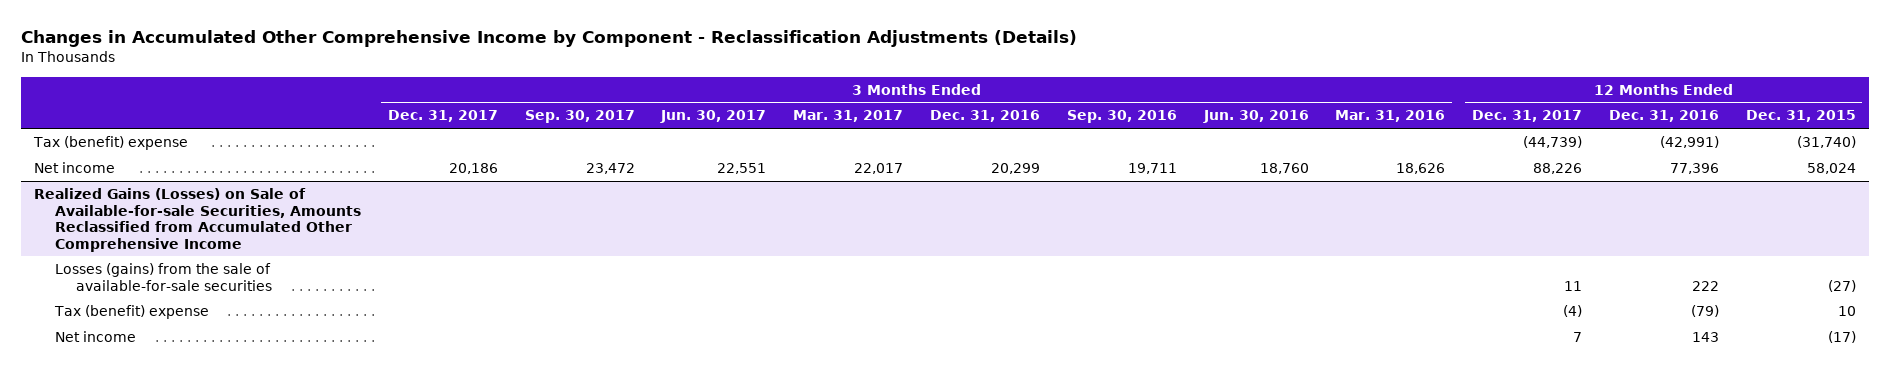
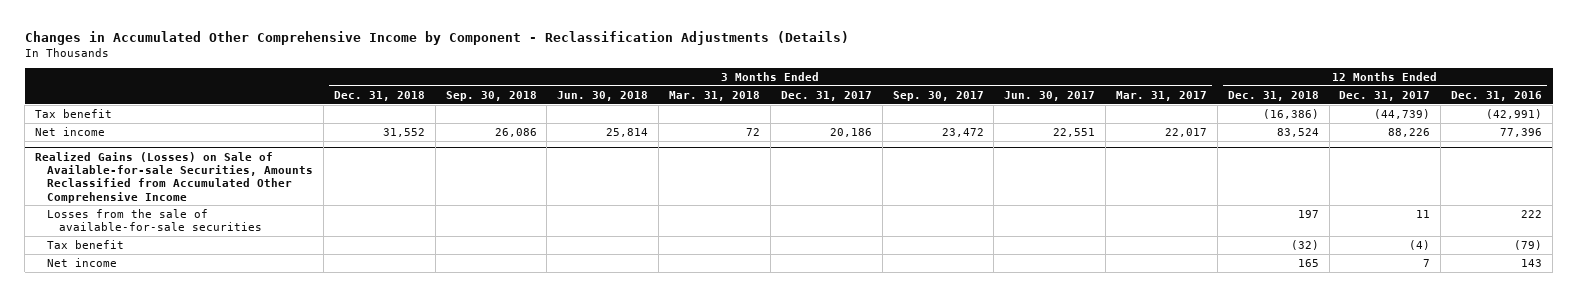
[930,110,1041,123] Dec. 31, 2016 -> none
[1066,110,1177,124] Sep. 30, 2016 -> none
[1202,110,1309,124] Jun. 30, 2016 -> none
[1335,110,1446,123] Mar. 31, 2016 -> none
[1745,110,1856,123] Dec. 31, 2015 -> none
none -> [333,90,425,101] Dec. 31, 2018
none -> [445,90,537,101] Sep. 30, 2018
none -> [557,90,649,101] Jun. 30, 2018
none -> [669,90,761,101] Mar. 31, 2018
none -> [1227,90,1319,101] Dec. 31, 2018
[33,136,189,151] Tax (benefit) expense -> [34,108,112,118] Tax benefit
[55,263,272,291] Losses (gains) from the sale of available-for-sale securities -> [47,208,263,232] Losses from the sale of available-for-sale securities
[54,305,210,320] Tax (benefit) expense -> [47,239,125,249] Tax benefit

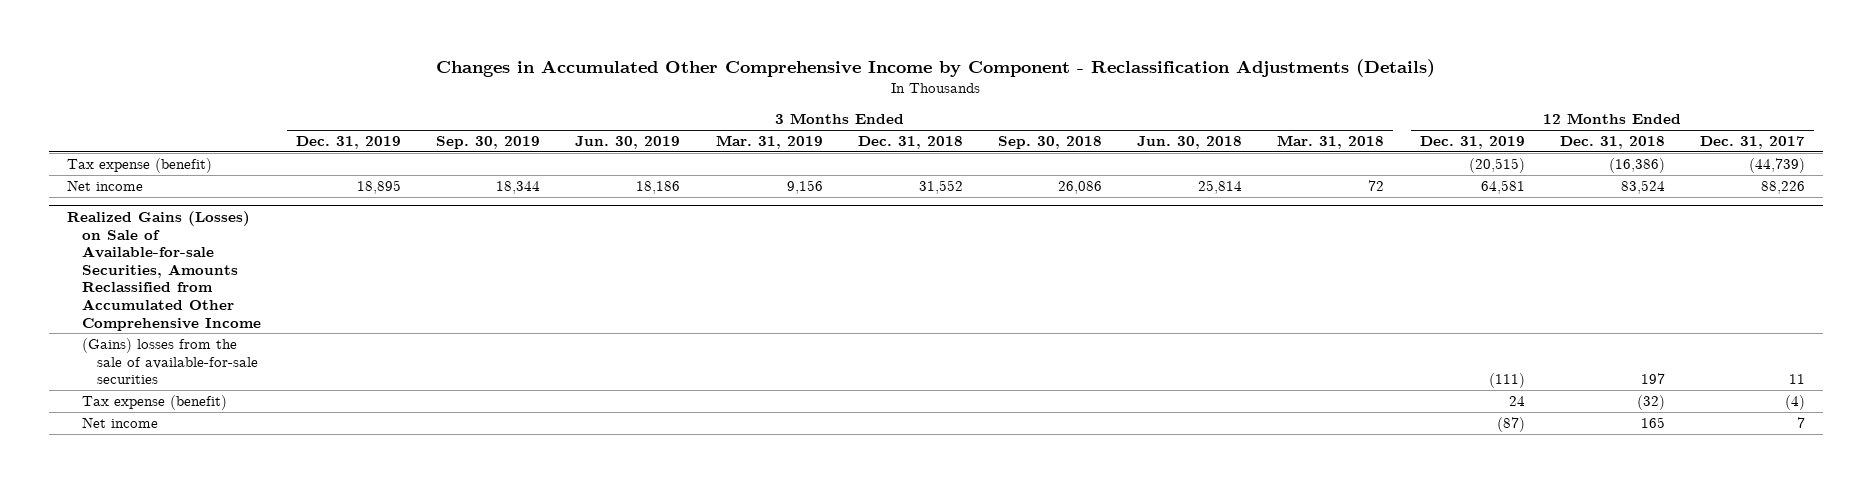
[780,90,872,101] Dec. 31, 2017 -> none
[892,90,984,101] Sep. 30, 2017 -> none
[1004,90,1096,101] Jun. 30, 2017 -> none
[1116,90,1208,101] Mar. 31, 2017 -> none
[1451,90,1543,101] Dec. 31, 2016 -> none
none -> [295,136,401,150] Dec. 31, 2019
none -> [436,136,541,150] Sep. 30, 2019
none -> [575,136,681,150] Jun. 30, 2019
none -> [715,135,823,150] Mar. 31, 2019
none -> [1419,136,1525,150] Dec. 31, 2019
[34,108,112,118] Tax benefit -> [66,158,212,174] Tax expense (benefit)
[47,208,263,232] Losses from the sale of available-for-sale securities -> [81,338,258,385] (Gains) losses from the sale of available-for-sale securities
[47,239,125,249] Tax benefit -> [81,395,227,411] Tax expense (benefit)

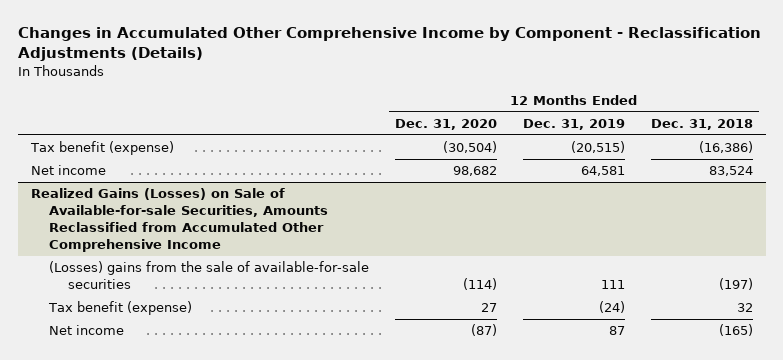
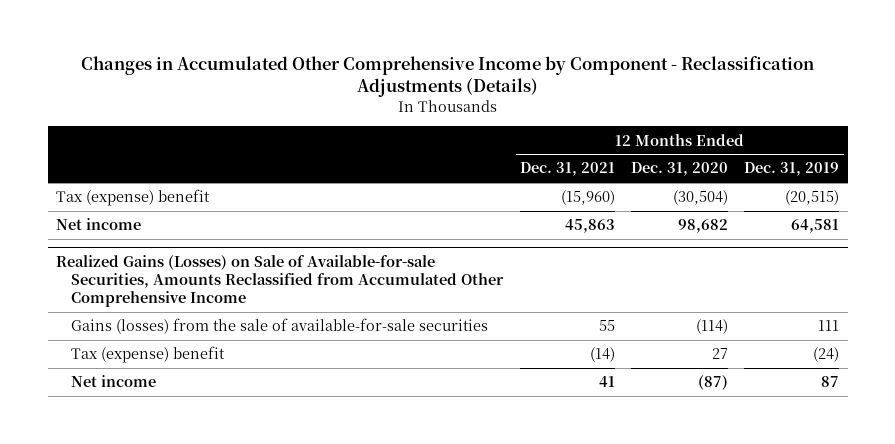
[650,119,753,131] Dec. 31, 2018 -> none
none -> [519,162,615,177] Dec. 31, 2021
[29,141,174,156] Tax benefit (expense) -> [55,189,210,207] Tax (expense) benefit
[49,261,370,290] (Losses) gains from the sale of available-for-sale securities -> [71,318,489,335] Gains (losses) from the sale of available-for-sale securities
[48,301,193,316] Tax benefit (expense) -> [71,346,226,364] Tax (expense) benefit

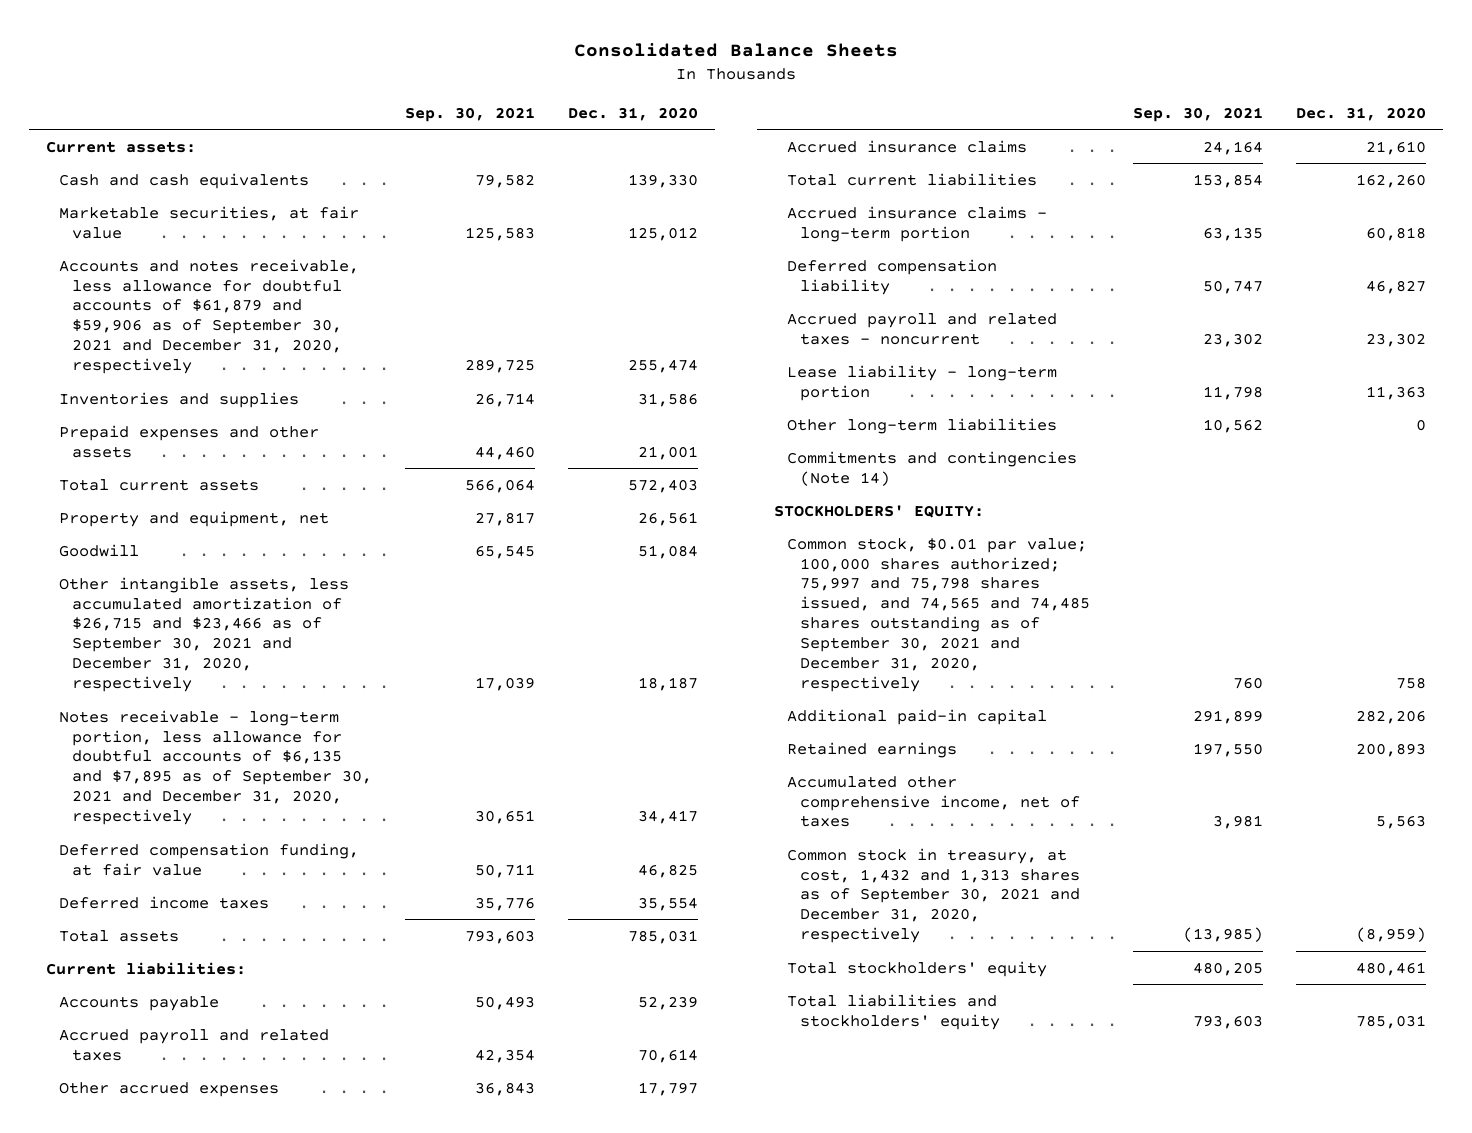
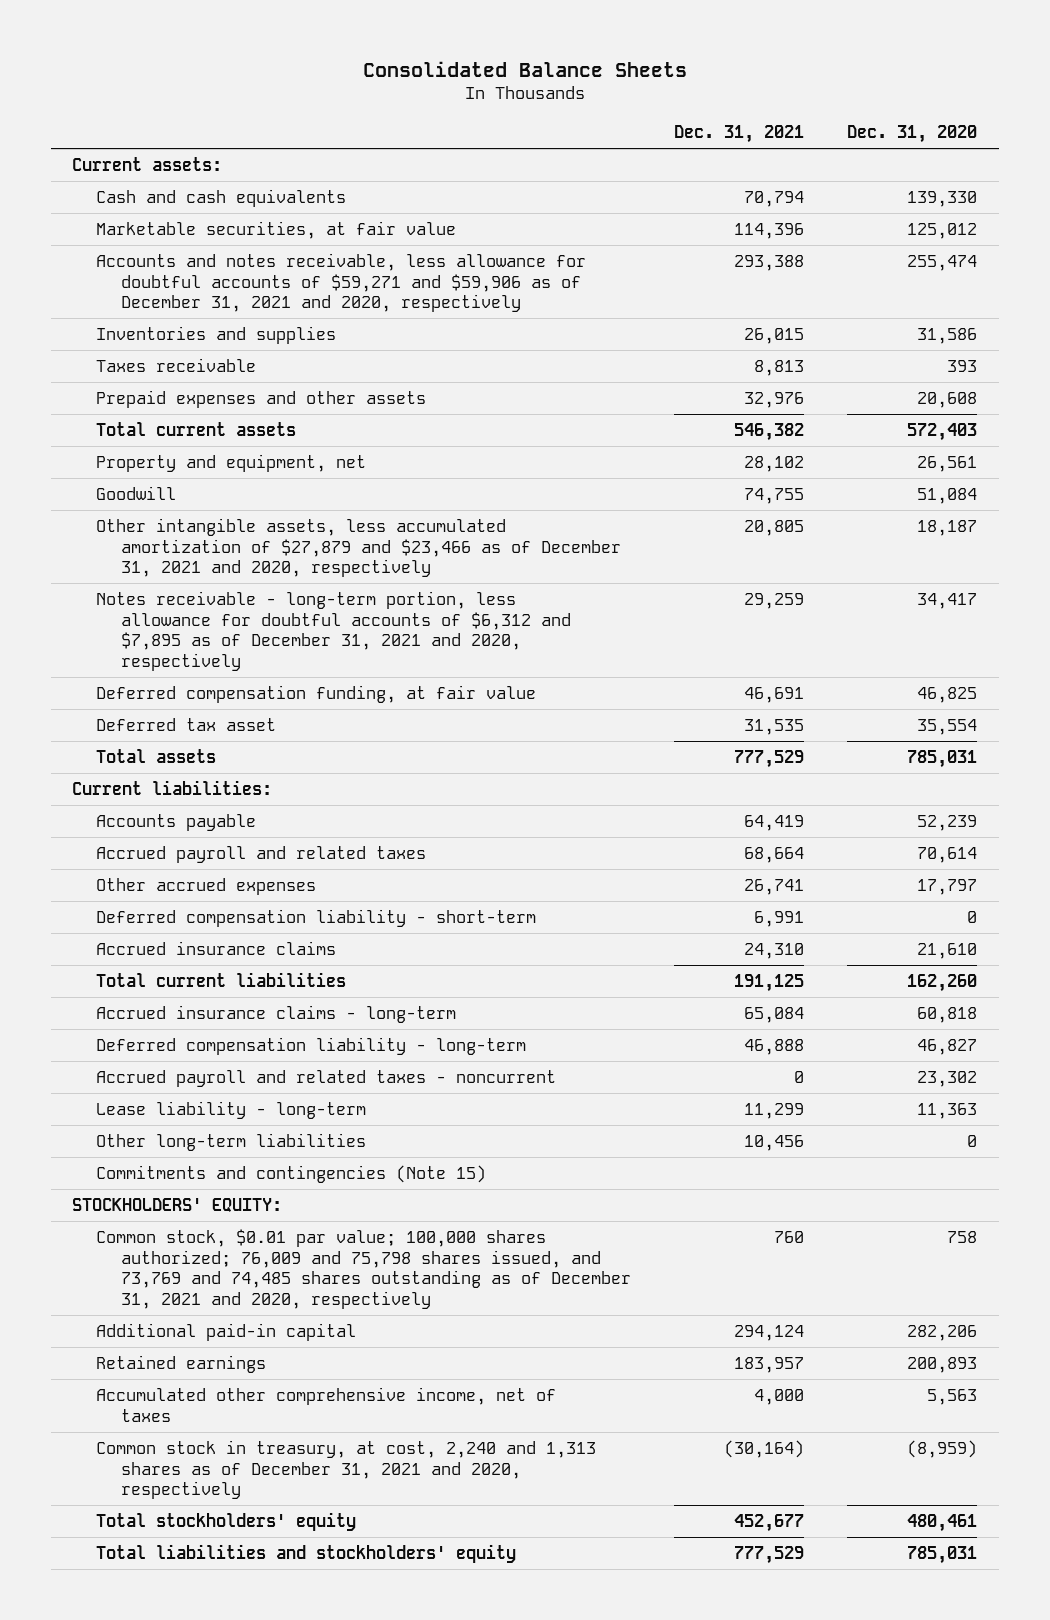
[405,106,536,122] Sep. 30, 2021 -> none
none -> [673,124,804,143] Dec. 31, 2021
[59,258,360,375] Accounts and notes receivable, less allowance for doubtful accounts of $61,879 and $59,906 as of September 30, 2021 and December 31, 2020, respectively -> [96,252,587,313] Accounts and notes receivable, less allowance for doubtful accounts of $59,271 and $59,906 as of December 31, 2021 and 2020, respectively
none -> [96,357,257,372] Taxes receivable
[638,445,699,460] 21,001 -> [917,391,978,408] 20,608
[59,576,350,693] Other intangible assets, less accumulated amortization of $26,715 and $23,466 as of September 30, 2021 and December 31, 2020, respectively -> [96,517,621,578] Other intangible assets, less accumulated amortization of $27,879 and $23,466 as of December 31, 2021 and 2020, respectively
[59,709,373,826] Notes receivable - long-term portion, less allowance for doubtful accounts of $6,135 and $7,895 as of September 30, 2021 and December 31, 2020, respectively -> [96,590,571,671] Notes receivable - long-term portion, less allowance for doubtful accounts of $6,312 and $7,895 as of December 31, 2021 and 2020, respectively
[59,895,270,909] Deferred income taxes -> [96,717,277,731] Deferred tax asset
none -> [96,908,537,927] Deferred compensation liability - short-term
[787,205,1048,242] Accrued insurance claims - long-term portion -> [96,1004,457,1023] Accrued insurance claims - long-term
[787,258,998,295] Deferred compensation liability -> [96,1036,527,1055] Deferred compensation liability - long-term
[787,364,1058,401] Lease liability - long-term portion -> [96,1100,367,1119] Lease liability - long-term
[787,450,1078,486] Commitments and contingencies (Note 14) -> [96,1164,487,1183] Commitments and contingencies (Note 15)
[787,537,1091,692] Common stock, $0.01 par value; 100,000 shares authorized; 75,997 and 75,798 shares issued, and 74,565 and 74,485 shares outstanding as of September 30, 2021 and December 31, 2020, respectively -> [96,1228,631,1309] Common stock, $0.01 par value; 100,000 shares authorized; 76,009 and 75,798 shares issued, and 73,769 and 74,485 shares outstanding as of December 31, 2021 and 2020, respectively
[787,847,1081,944] Common stock in treasury, at cost, 1,432 and 1,313 shares as of September 30, 2021 and December 31, 2020, respectively -> [96,1439,597,1500] Common stock in treasury, at cost, 2,240 and 1,313 shares as of December 31, 2021 and 2020, respectively

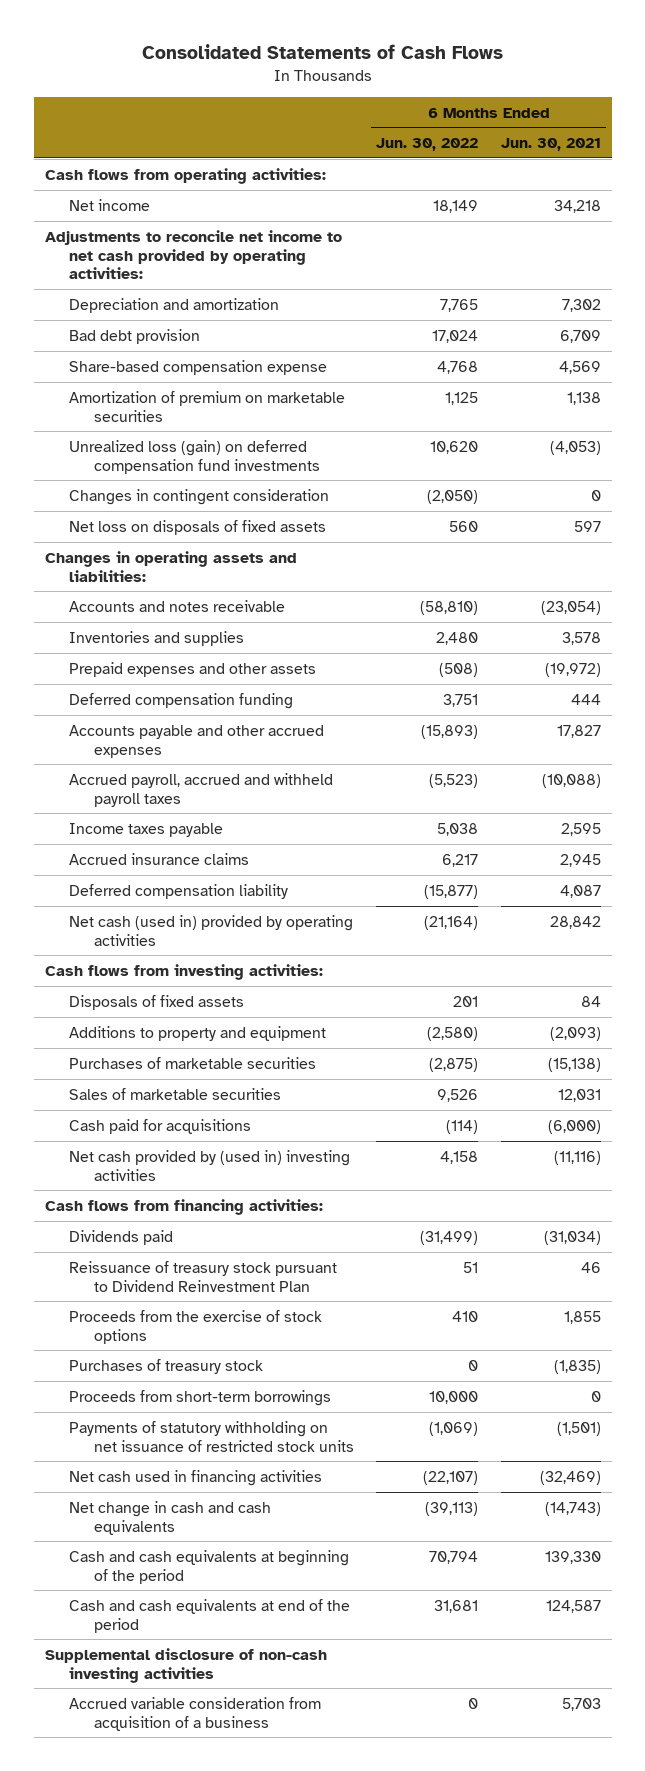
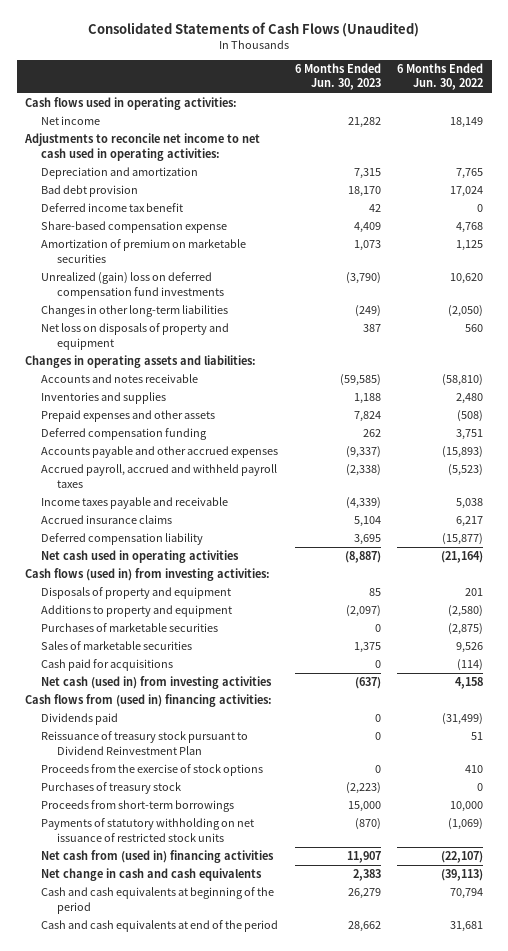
[141,43,503,59] Consolidated Statements of Cash Flows -> [88,21,420,37] Consolidated Statements of Cash Flows (Unaudited)
[500,138,601,152] Jun. 30, 2021 -> none
none -> [294,63,381,91] 6 Months Ended Jun. 30, 2023
[44,167,326,184] Cash flows from operating activities: -> [24,97,237,111] Cash flows used in operating activities:
[44,229,342,280] Adjustments to reconcile net income to net cash provided by operating activities: -> [23,133,260,161] Adjustments to reconcile net income to net cash used in operating activities:
none -> [40,203,183,213] Deferred income tax benefit
[69,488,330,505] Changes in contingent consideration -> none
[69,439,321,474] Unrealized loss (gain) on deferred compensation fund investments -> [40,272,225,299] Unrealized (gain) loss on deferred compensation fund investments
none -> [40,305,228,318] Changes in other long-term liabilities
[69,519,327,535] Net loss on disposals of fixed assets -> [40,323,229,350] Net loss on disposals of property and equipment
[69,822,224,837] Income taxes payable -> [40,497,228,510] Income taxes payable and receivable
[69,914,354,946] Net cash (used in) provided by operating activities -> [40,550,239,564] Net cash used in operating activities
[44,963,323,980] Cash flows from investing activities: -> [24,568,270,582] Cash flows (used in) from investing activities:
[69,994,245,1010] Disposals of fixed assets -> [40,587,231,600] Disposals of property and equipment
[69,1149,351,1181] Net cash provided by (used in) investing activities -> [40,676,272,690] Net cash (used in) from investing activities
[44,1198,323,1215] Cash flows from financing activities: -> [24,694,272,708] Cash flows from (used in) financing activities:
[69,1469,323,1486] Net cash used in financing activities -> [40,850,274,864] Net cash from (used in) financing activities
[44,1647,327,1683] Supplemental disclosure of non-cash investing activities -> none
[69,1696,322,1731] Accrued variable consideration from acquisition of a business -> none

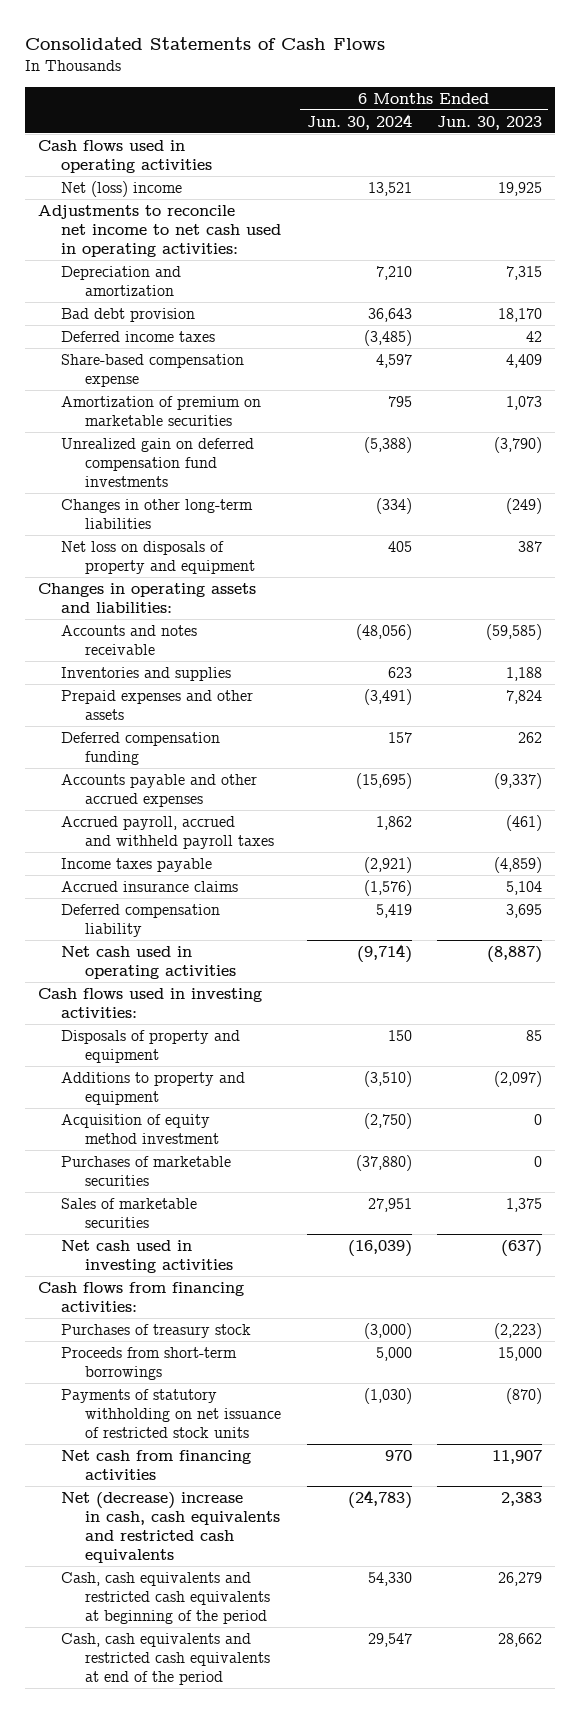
[88,21,420,37] Consolidated Statements of Cash Flows (Unaudited) -> [25,36,386,50] Consolidated Statements of Cash Flows
[397,63,484,91] 6 Months Ended Jun. 30, 2022 -> none
none -> [306,113,412,130] Jun. 30, 2024
[24,97,237,111] Cash flows used in operating activities: -> [37,139,213,173] Cash flows used in operating activities
[40,116,100,126] Net income -> [61,180,183,197] Net (loss) income
[347,117,381,129] 21,282 -> [497,181,542,196] 19,925
[40,203,183,213] Deferred income tax benefit -> [61,330,216,342] Deferred income taxes
[40,272,225,299] Unrealized (gain) loss on deferred compensation fund investments -> [61,437,255,487] Unrealized gain on deferred compensation fund investments
[345,464,381,477] (2,338) -> [505,814,542,831] (461)
[40,497,228,510] Income taxes payable and receivable -> [61,857,213,872] Income taxes payable
[345,497,381,510] (4,339) -> [493,856,542,873] (4,859)
[24,568,270,582] Cash flows (used in) from investing activities: -> [37,987,262,1018] Cash flows used in investing activities:
none -> [61,1113,219,1144] Acquisition of equity method investment
[40,659,173,672] Cash paid for acquisitions -> none
[40,713,118,726] Dividends paid -> none
[40,731,248,755] Reissuance of treasury stock pursuant to Dividend Reinvestment Plan -> none
[40,764,263,777] Proceeds from the exercise of stock options -> none
[40,676,272,690] Net cash (used in) from investing activities -> [61,1239,233,1273] Net cash used in investing activities
[24,694,272,708] Cash flows from (used in) financing activities: -> [37,1281,244,1312] Cash flows from financing activities:
[40,850,274,864] Net cash from (used in) financing activities -> [61,1449,252,1480] Net cash from financing activities
[40,868,262,882] Net change in cash and cash equivalents -> [61,1491,280,1563] Net (decrease) increase in cash, cash equivalents and restricted cash equivalents
[40,887,274,914] Cash and cash equivalents at beginning of the period -> [61,1571,270,1624] Cash, cash equivalents and restricted cash equivalents at beginning of the period
[40,920,278,933] Cash and cash equivalents at end of the period -> [61,1632,270,1685] Cash, cash equivalents and restricted cash equivalents at end of the period

